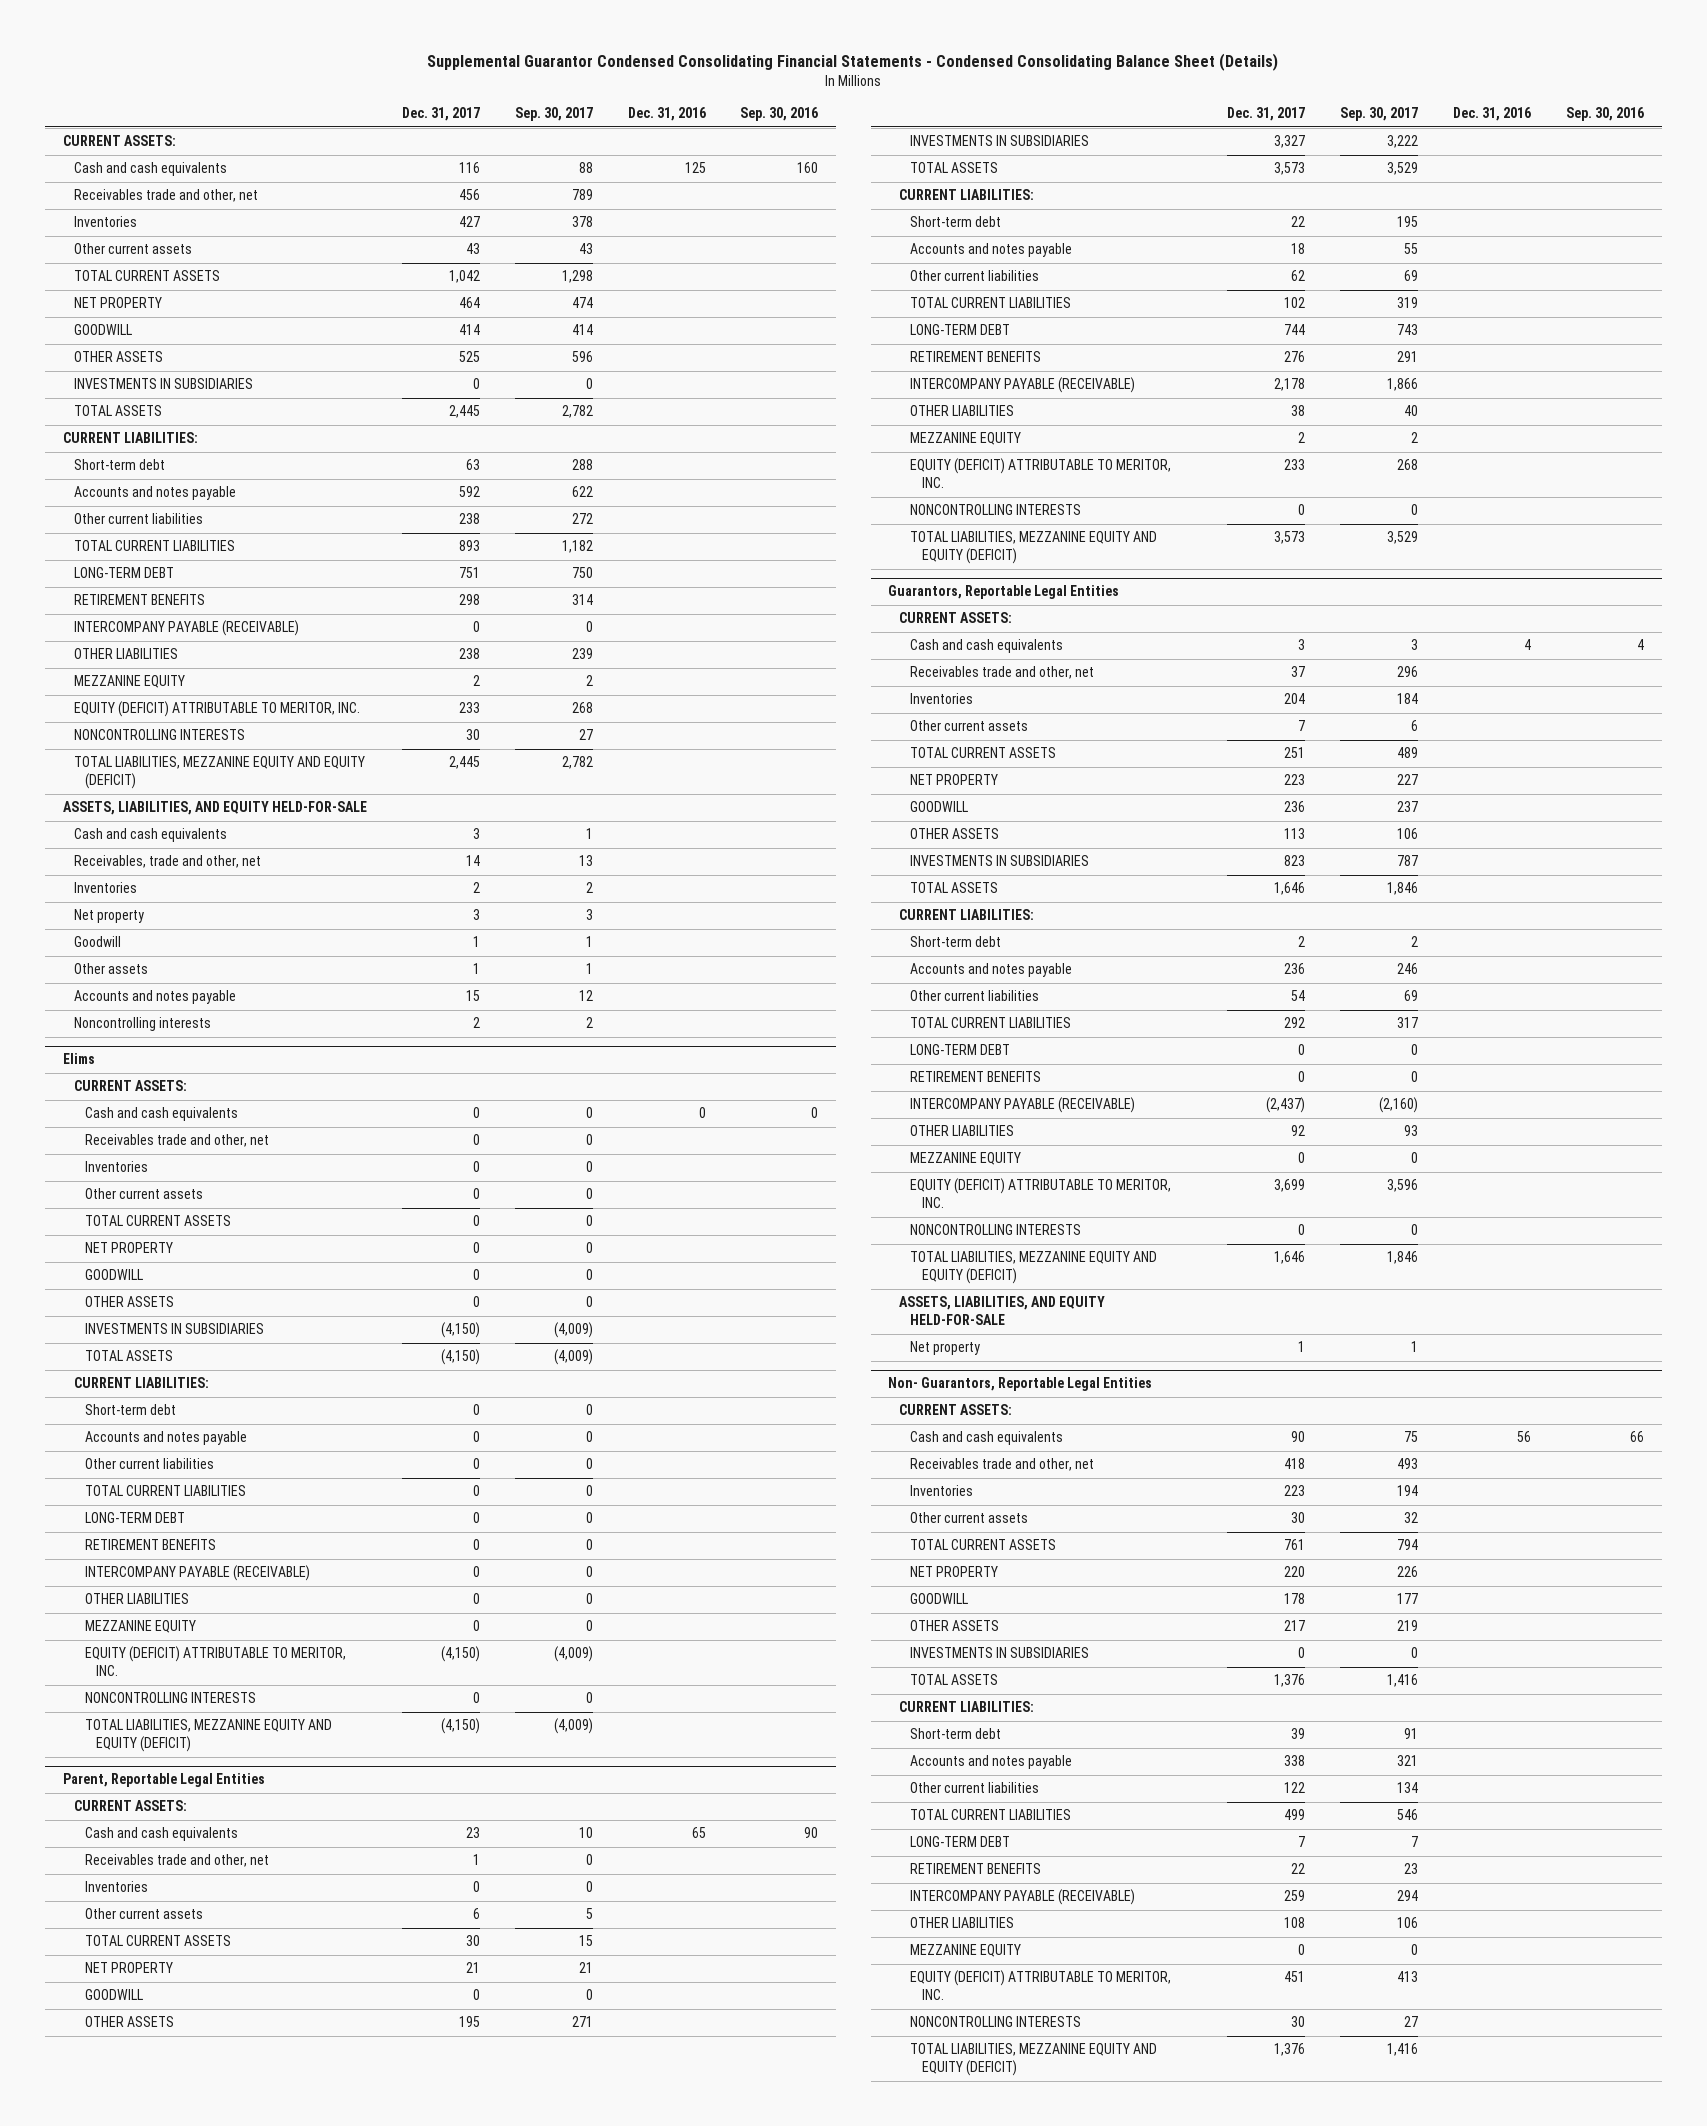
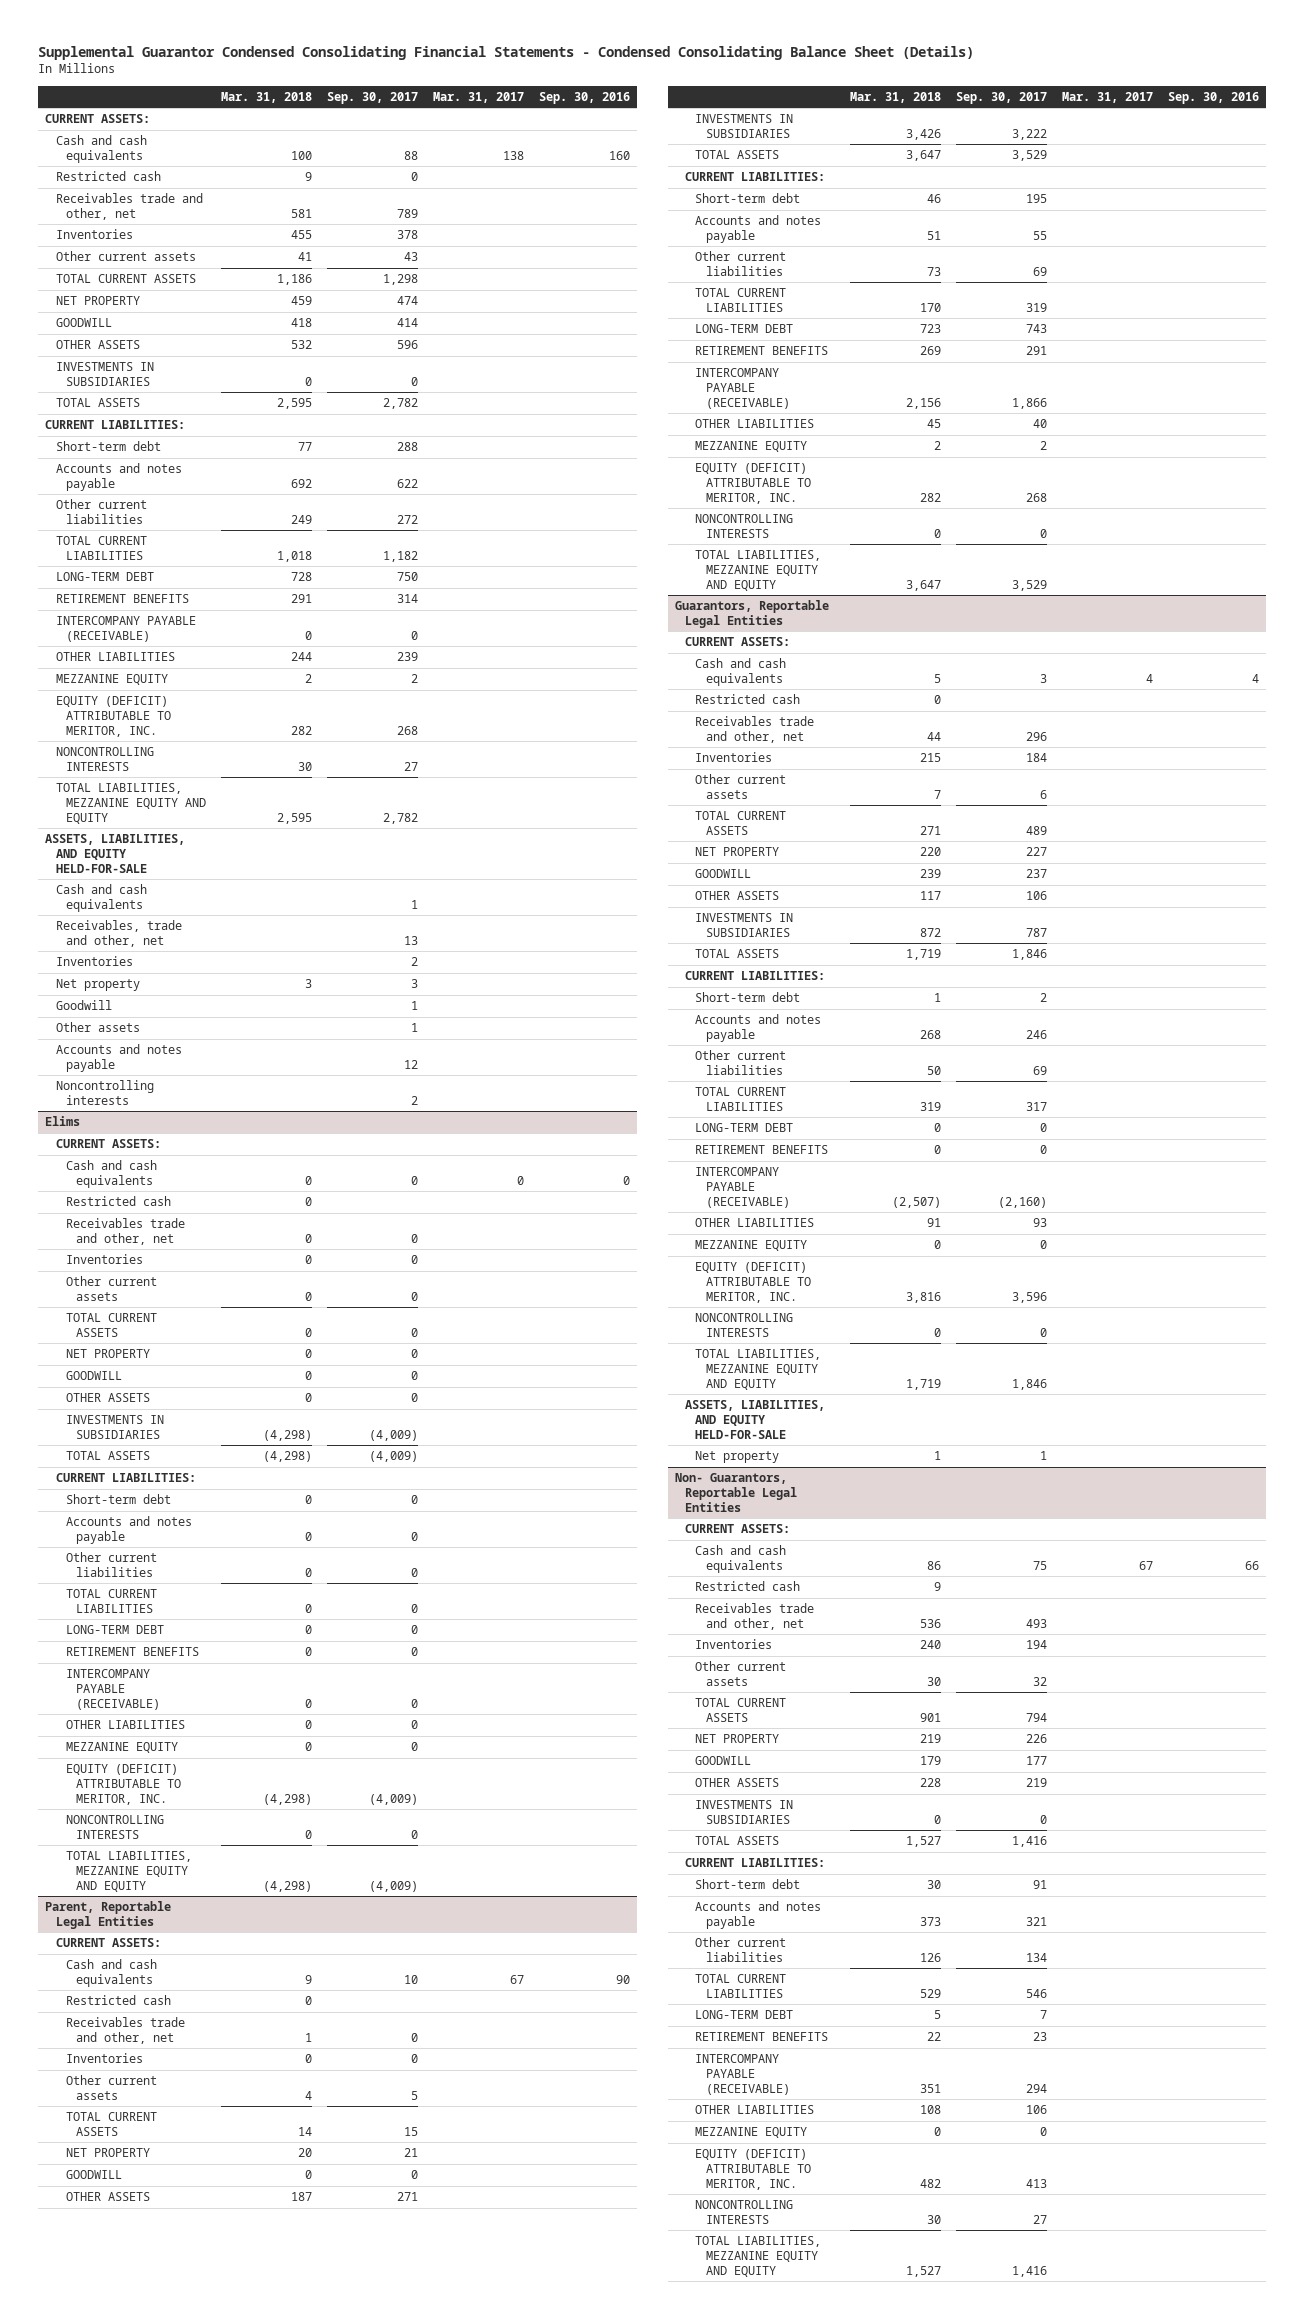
[401,107,480,122] Dec. 31, 2017 -> none
[627,107,706,122] Dec. 31, 2016 -> none
none -> [220,91,312,103] Mar. 31, 2018
none -> [432,91,524,103] Mar. 31, 2017
none -> [55,171,161,182] Restricted cash
[73,756,365,790] TOTAL LIABILITIES, MEZZANINE EQUITY AND EQUITY (DEFICIT) -> [55,783,206,824] TOTAL LIABILITIES, MEZZANINE EQUITY AND EQUITY
none -> [65,1196,171,1207] Restricted cash
[84,1719,332,1753] TOTAL LIABILITIES, MEZZANINE EQUITY AND EQUITY (DEFICIT) -> [65,1851,192,1892] TOTAL LIABILITIES, MEZZANINE EQUITY AND EQUITY
none -> [65,1995,171,2006] Restricted cash
[910,531,1158,565] TOTAL LIABILITIES, MEZZANINE EQUITY AND EQUITY (DEFICIT) -> [695,550,822,591] TOTAL LIABILITIES, MEZZANINE EQUITY AND EQUITY
none -> [695,694,801,705] Restricted cash
[910,1251,1158,1285] TOTAL LIABILITIES, MEZZANINE EQUITY AND EQUITY (DEFICIT) -> [695,1349,822,1390] TOTAL LIABILITIES, MEZZANINE EQUITY AND EQUITY
none -> [695,1581,801,1592] Restricted cash
[910,2043,1158,2077] TOTAL LIABILITIES, MEZZANINE EQUITY AND EQUITY (DEFICIT) -> [695,2236,822,2277] TOTAL LIABILITIES, MEZZANINE EQUITY AND EQUITY

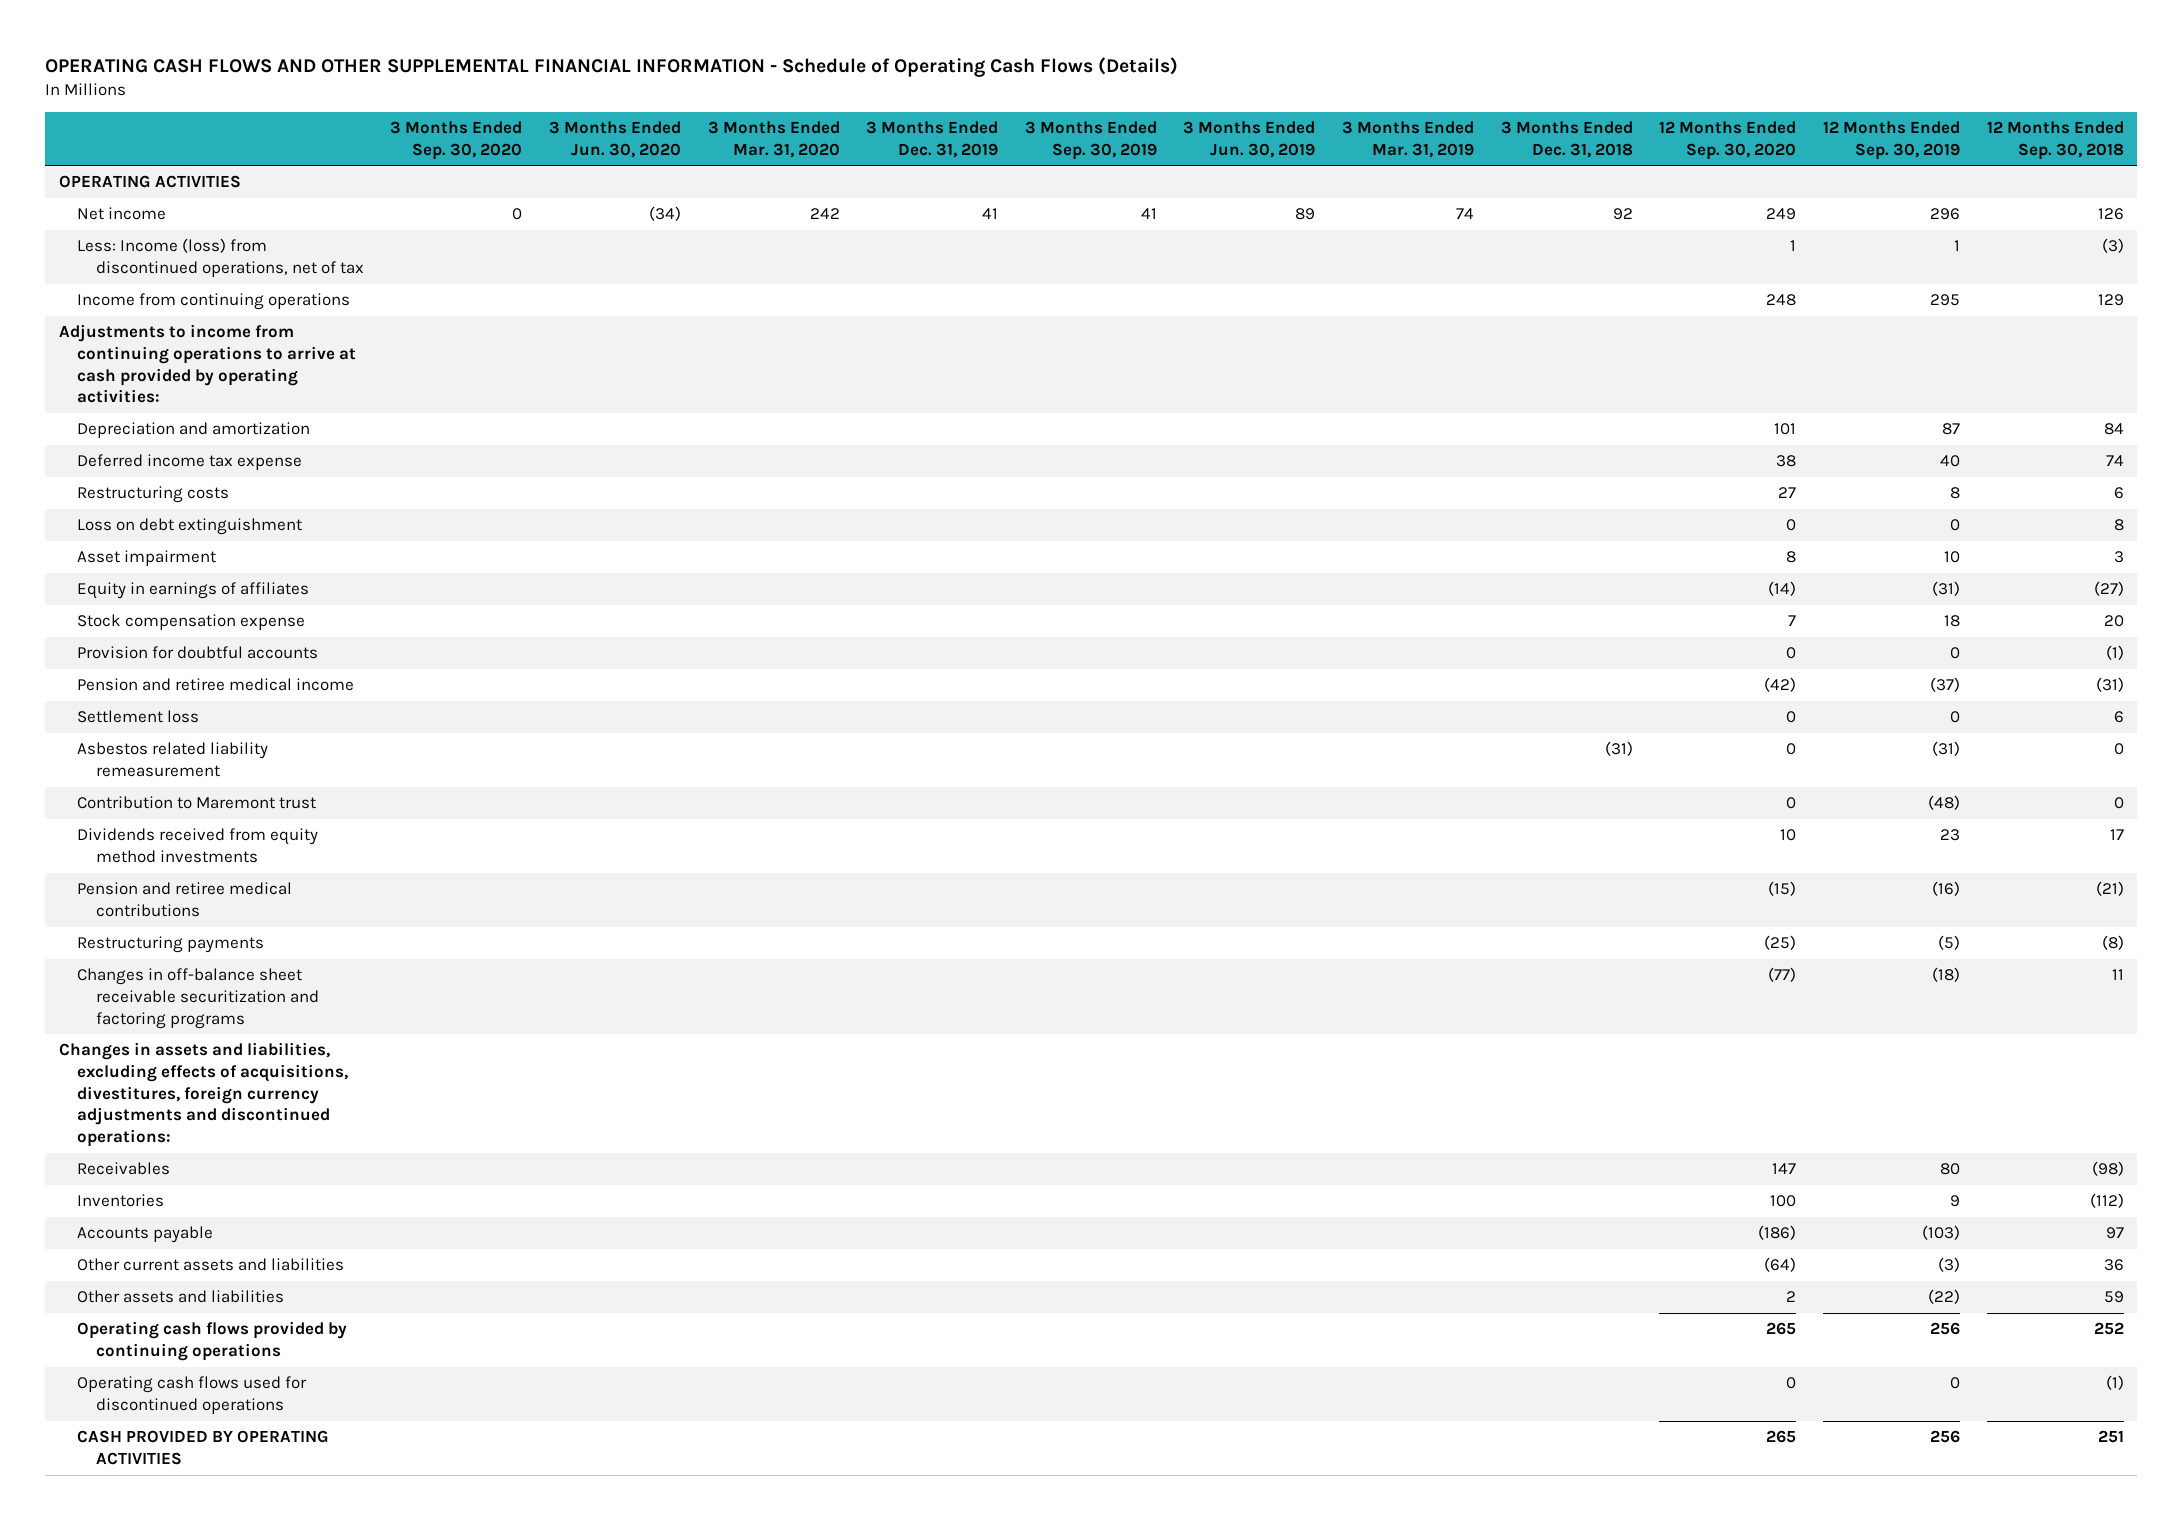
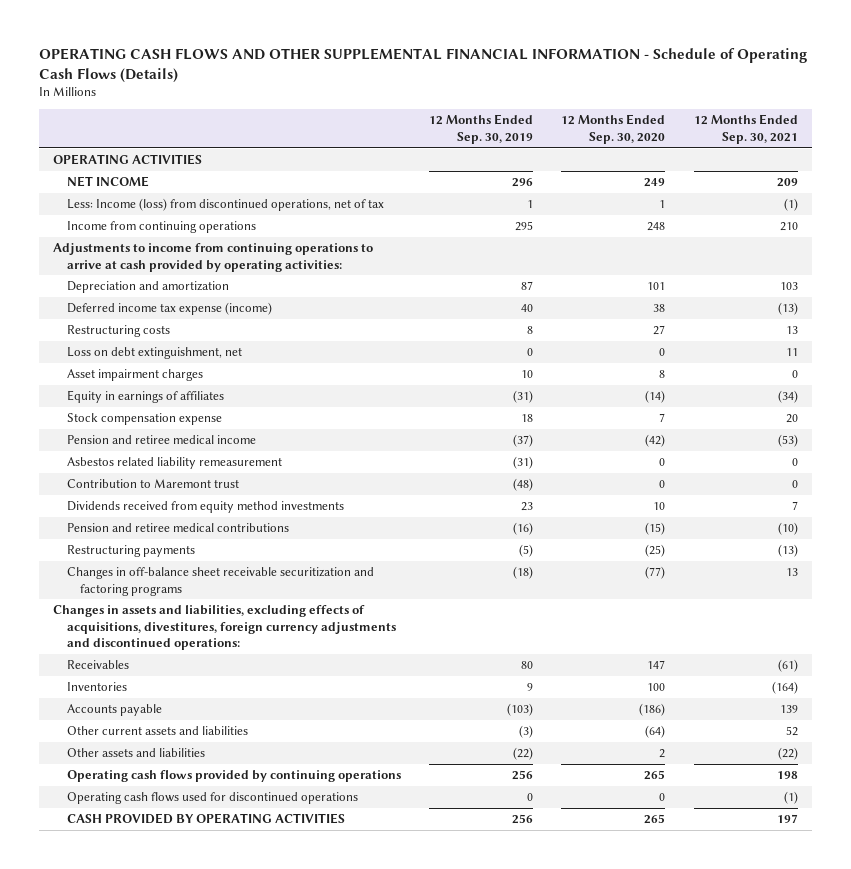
[390,121,523,160] 3 Months Ended Sep. 30, 2020 -> none
[549,121,682,158] 3 Months Ended Jun. 30, 2020 -> none
[707,121,840,158] 3 Months Ended Mar. 31, 2020 -> none
[866,121,999,158] 3 Months Ended Dec. 31, 2019 -> none
[1024,121,1157,160] 3 Months Ended Sep. 30, 2019 -> none
[1183,121,1316,158] 3 Months Ended Jun. 30, 2019 -> none
[1342,121,1475,158] 3 Months Ended Mar. 31, 2019 -> none
[1500,121,1633,158] 3 Months Ended Dec. 31, 2018 -> none
[1986,121,2124,160] 12 Months Ended Sep. 30, 2018 -> none
none -> [693,114,798,144] 12 Months Ended Sep. 30, 2021
[77,207,167,221] Net income -> [66,175,149,187] NET INCOME
[77,454,303,471] Deferred income tax expense -> [66,301,272,315] Deferred income tax expense (income)
[77,518,303,536] Loss on debt extinguishment -> [66,346,242,359] Loss on debt extinguishment, net
[77,550,217,567] Asset impairment -> [66,368,203,381] Asset impairment charges
[77,646,319,660] Provision for doubtful accounts -> none
[77,710,200,724] Settlement loss -> none

